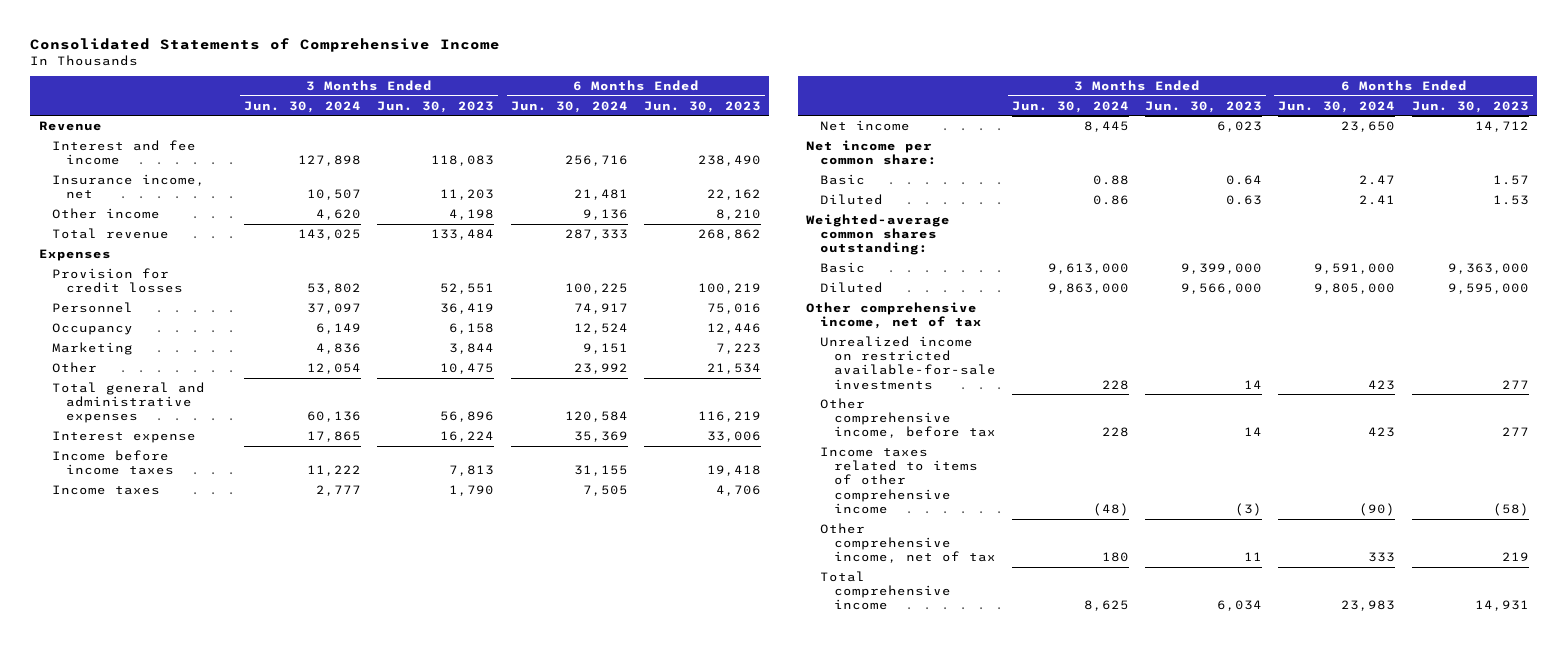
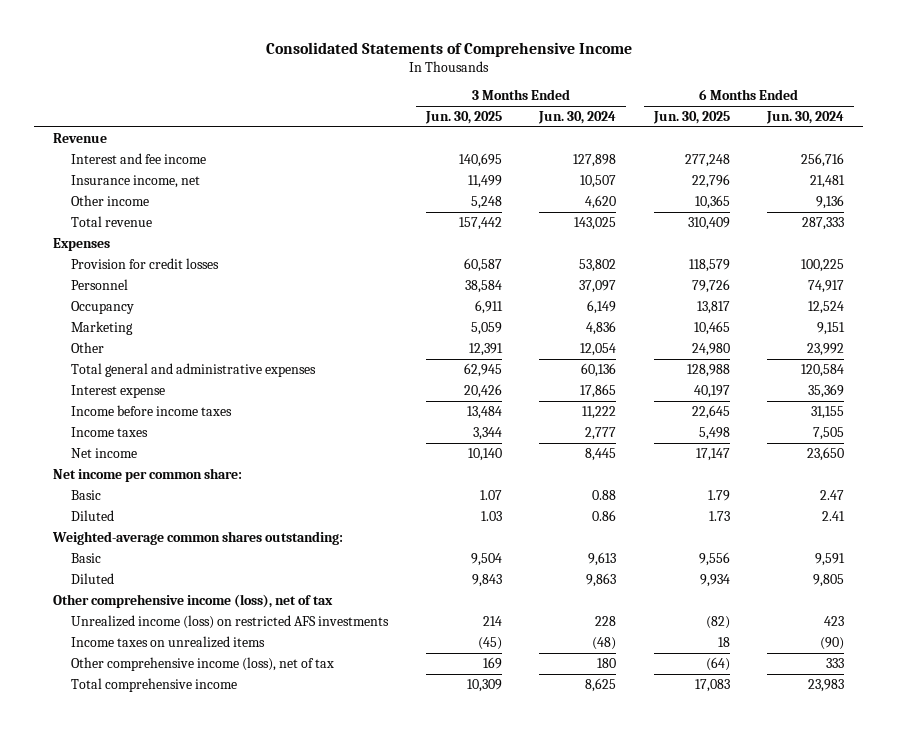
[377,100,495,113] Jun. 30, 2023 -> none
[643,100,761,113] Jun. 30, 2023 -> none
none -> [424,111,502,125] Jun. 30, 2025
none -> [652,111,730,125] Jun. 30, 2025
[820,397,996,439] Other comprehensive income, before tax -> none
[1048,262,1130,274] 9,613,000 -> [588,551,617,566] 9,613
[1314,262,1396,274] 9,591,000 -> [815,552,846,566] 9,591
[1048,282,1130,294] 9,863,000 -> [586,572,617,587] 9,863
[1314,282,1396,294] 9,805,000 -> [813,573,845,587] 9,805
[806,301,983,330] Other comprehensive income, net of tax -> [52,593,333,608] Other comprehensive income (loss), net of tax
[820,335,996,390] Unrealized income on restricted available-for-sale investments -> [71,614,390,629] Unrealized income (loss) on restricted AFS investments
[820,446,978,514] Income taxes related to items of other comprehensive income -> [71,635,266,648] Income taxes on unrealized items
[820,522,996,564] Other comprehensive income, net of tax -> [71,656,335,671] Other comprehensive income (loss), net of tax

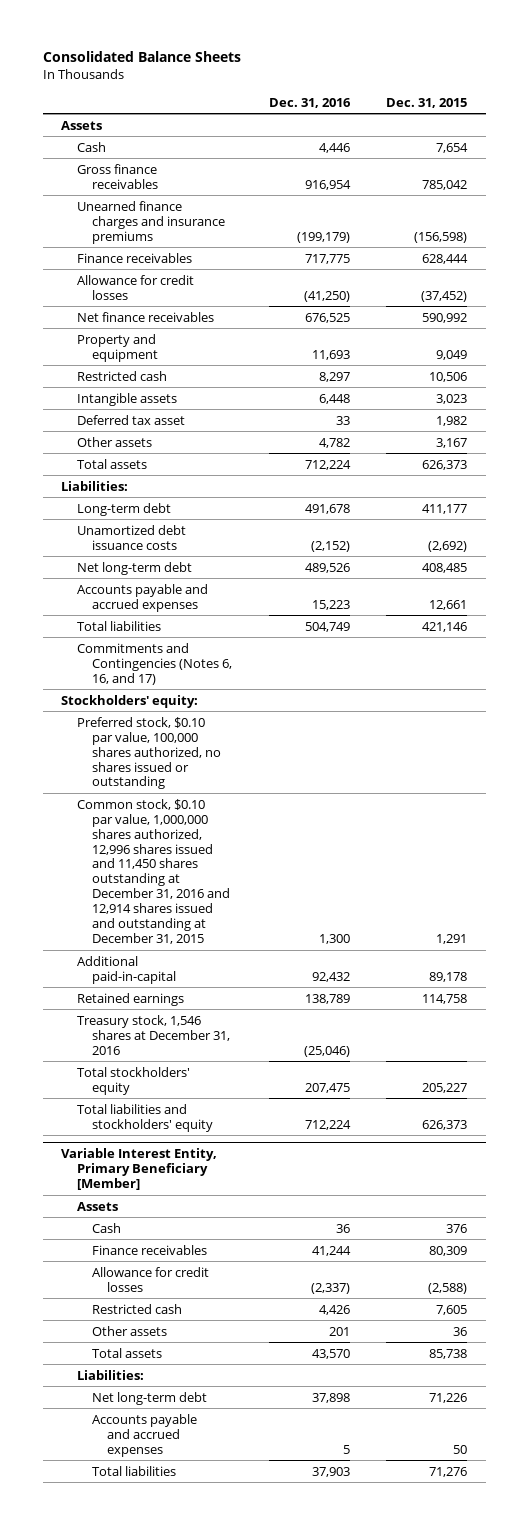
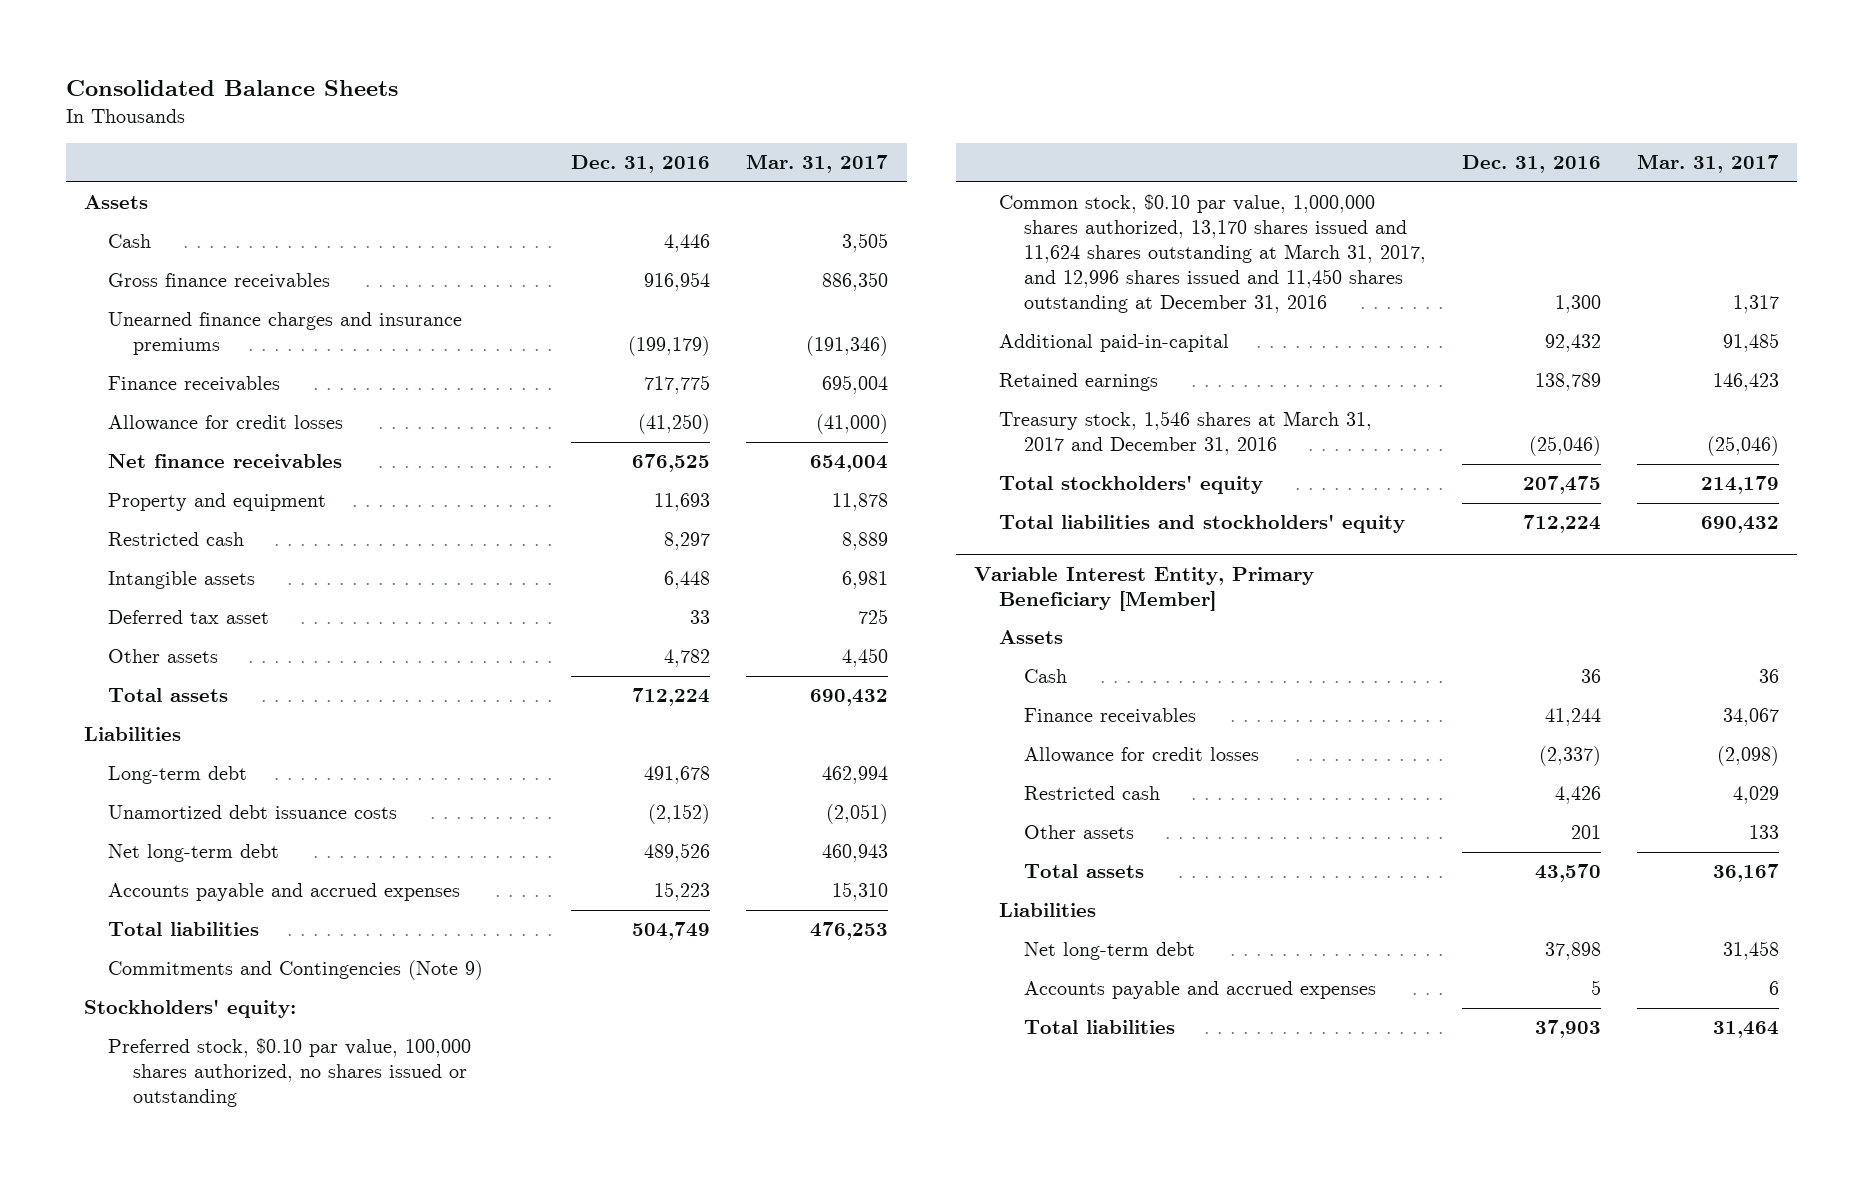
[386,97,468,108] Dec. 31, 2015 -> none
none -> [746,154,889,174] Mar. 31, 2017
[61,480,129,491] Liabilities: -> [83,727,181,742] Liabilities
[76,642,233,685] Commitments and Contingencies (Notes 6, 16, and 17) -> [108,960,484,981] Commitments and Contingencies (Note 9)
[76,798,231,945] Common stock, $0.10 par value, 1,000,000 shares authorized, 12,996 shares issued and 11,450 shares outstanding at December 31, 2016 and 12,914 shares issued and outstanding at December 31, 2015 -> [998,194,1426,314] Common stock, $0.10 par value, 1,000,000 shares authorized, 13,170 shares issued and 11,624 shares outstanding at March 31, 2017, and 12,996 shares issued and 11,450 shares outstanding at December 31, 2016
[76,1014,231,1055] Treasury stock, 1,546 shares at December 31, 2016 -> [998,411,1372,456] Treasury stock, 1,546 shares at March 31, 2017 and December 31, 2016
[76,1369,144,1380] Liabilities: -> [998,903,1096,918] Liabilities

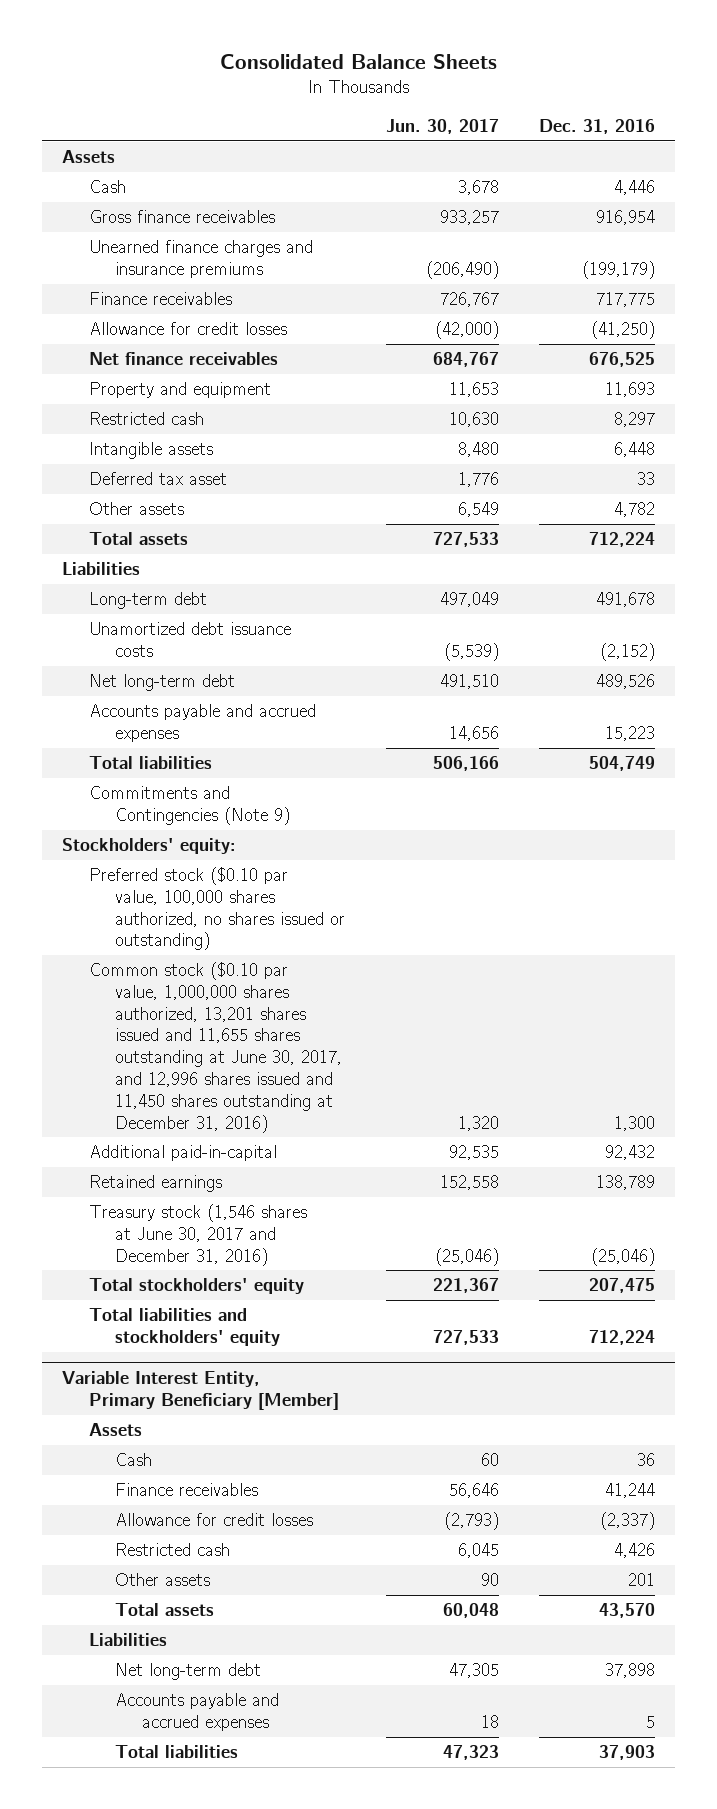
[746,154,889,174] Mar. 31, 2017 -> none
none -> [385,119,499,135] Jun. 30, 2017
[108,1038,472,1108] Preferred stock, $0.10 par value, 100,000 shares authorized, no shares issued or outstanding -> [88,867,346,951] Preferred stock ($0.10 par value, 100,000 shares authorized, no shares issued or outstanding)
[998,194,1426,314] Common stock, $0.10 par value, 1,000,000 shares authorized, 13,170 shares issued and 11,624 shares outstanding at March 31, 2017, and 12,996 shares issued and 11,450 shares outstanding at December 31, 2016 -> [88,962,343,1133] Common stock ($0.10 par value, 1,000,000 shares authorized, 13,201 shares issued and 11,655 shares outstanding at June 30, 2017, and 12,996 shares issued and 11,450 shares outstanding at December 31, 2016)
[998,411,1372,456] Treasury stock, 1,546 shares at March 31, 2017 and December 31, 2016 -> [88,1204,307,1266] Treasury stock (1,546 shares at June 30, 2017 and December 31, 2016)

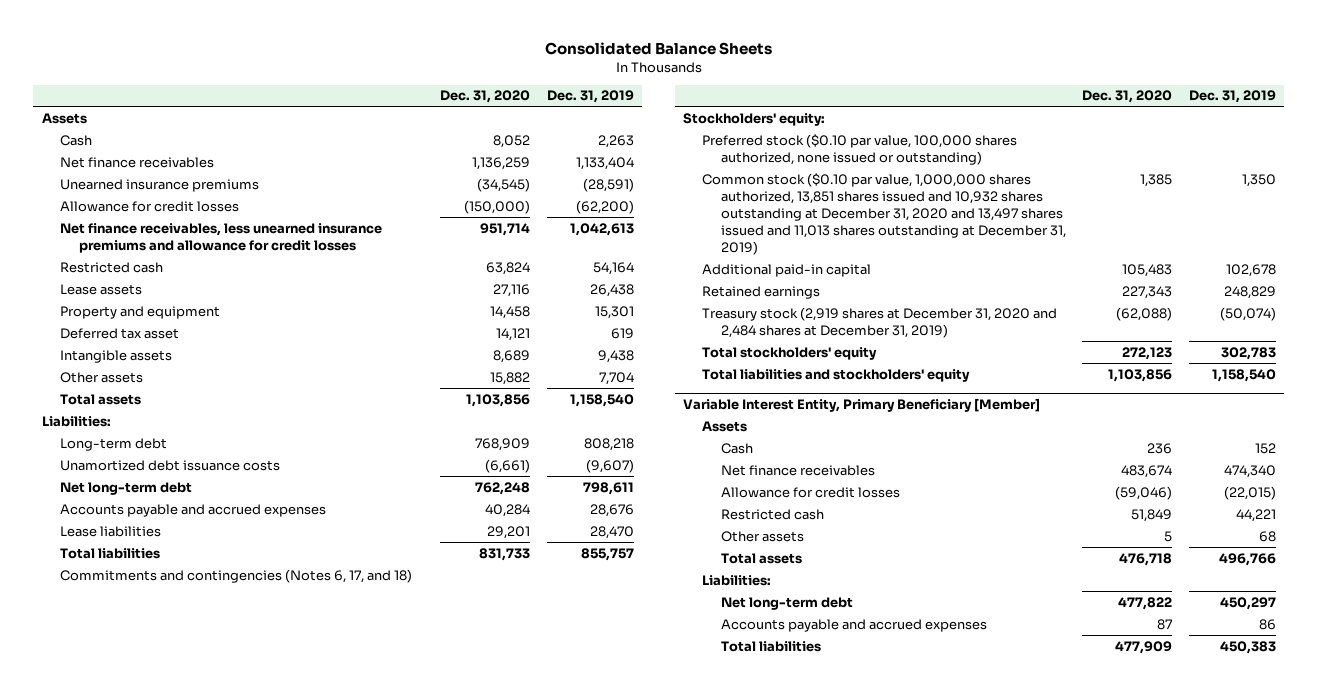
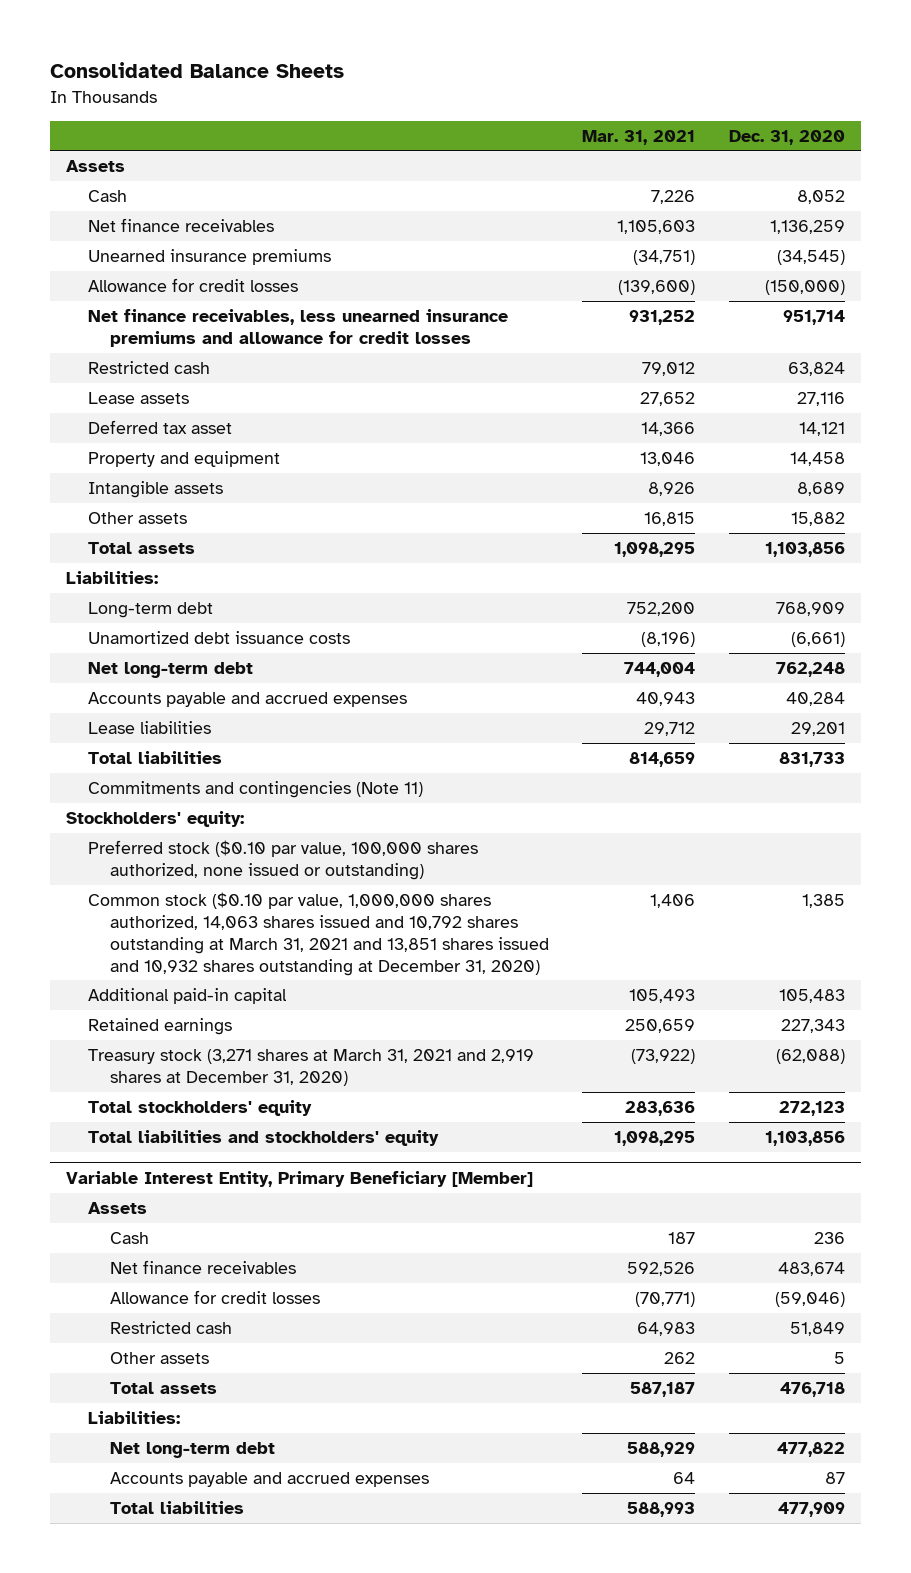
[546,90,634,104] Dec. 31, 2019 -> none
none -> [582,129,696,145] Mar. 31, 2021
[60,305,221,319] Property and equipment -> [88,450,281,467] Property and equipment
[60,568,413,583] Commitments and contingencies (Notes 6, 17, and 18) -> [88,780,424,798] Commitments and contingencies (Note 11)
[702,172,1066,255] Common stock ($0.10 par value, 1,000,000 shares authorized, 13,851 shares issued and 10,932 shares outstanding at December 31, 2020 and 13,497 shares issued and 11,013 shares outstanding at December 31, 2019) -> [88,891,550,976] Common stock ($0.10 par value, 1,000,000 shares authorized, 14,063 shares issued and 10,792 shares outstanding at March 31, 2021 and 13,851 shares issued and 10,932 shares outstanding at December 31, 2020)
[702,306,1058,338] Treasury stock (2,919 shares at December 31, 2020 and 2,484 shares at December 31, 2019) -> [88,1048,535,1086] Treasury stock (3,271 shares at March 31, 2021 and 2,919 shares at December 31, 2020)

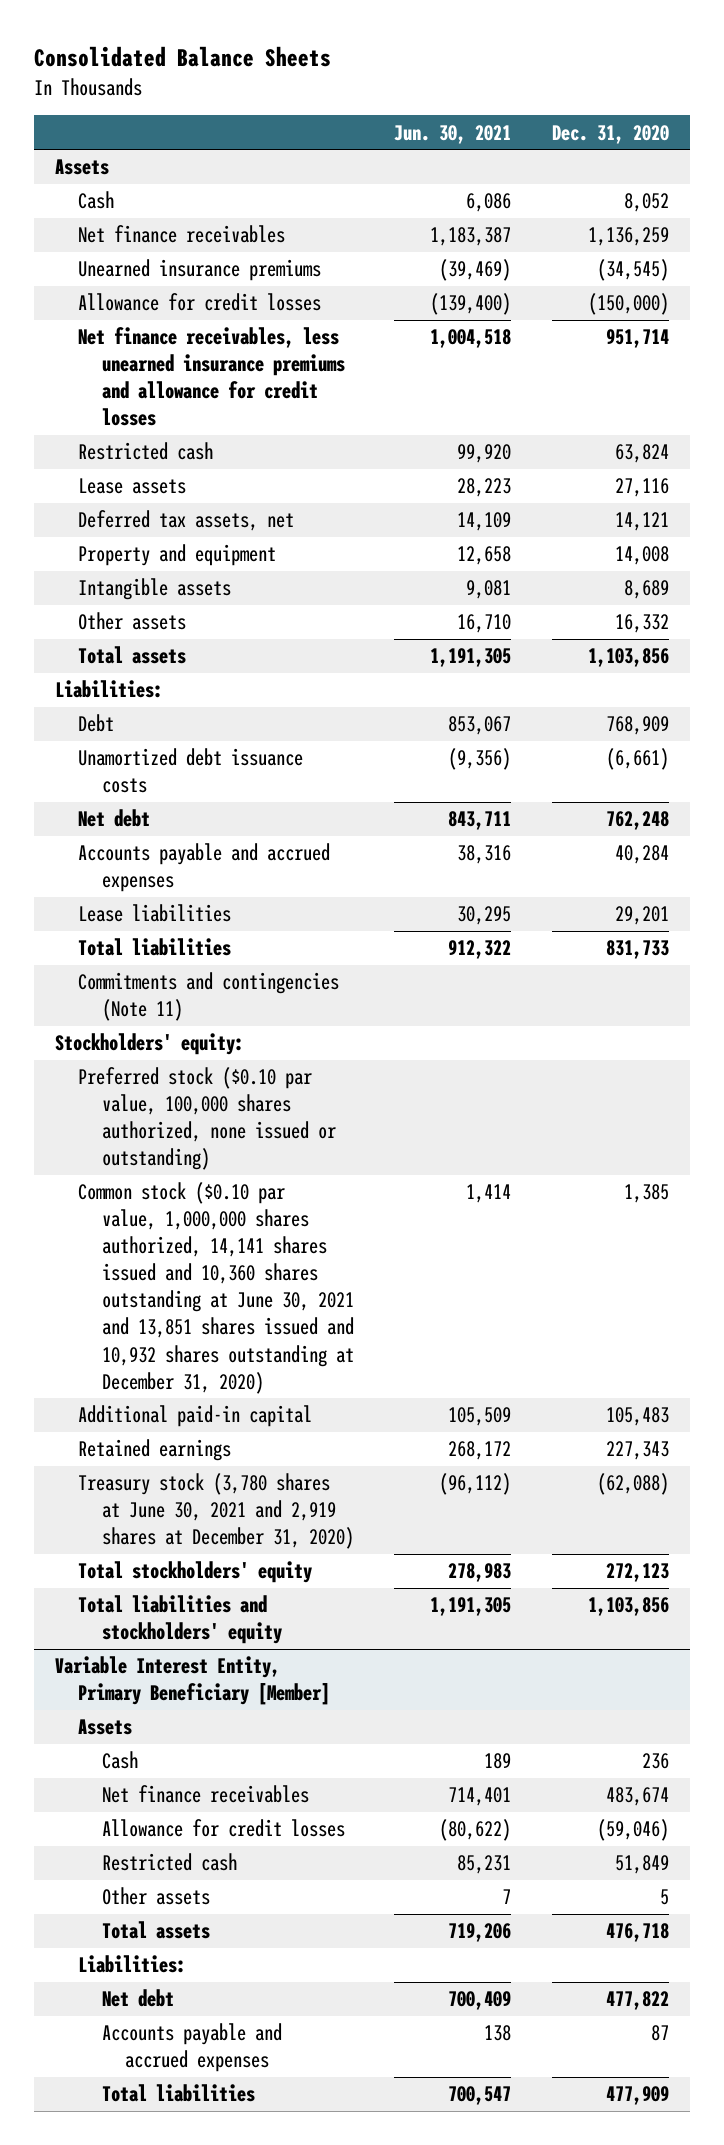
[582,129,696,145] Mar. 31, 2021 -> none
none -> [394,124,512,144] Jun. 30, 2021
[88,419,233,434] Deferred tax asset -> [78,510,295,532] Deferred tax assets, net
[789,451,845,466] 14,458 -> [615,546,670,566] 14,008
[790,511,845,526] 15,882 -> [615,614,670,634] 16,332
[88,601,214,618] Long-term debt -> [78,714,115,733] Debt
[88,661,254,678] Net long-term debt -> [78,809,151,828] Net debt
[88,891,550,976] Common stock ($0.10 par value, 1,000,000 shares authorized, 14,063 shares issued and 10,792 shares outstanding at March 31, 2021 and 13,851 shares issued and 10,932 shares outstanding at December 31, 2020) -> [78,1182,354,1394] Common stock ($0.10 par value, 1,000,000 shares authorized, 14,141 shares issued and 10,360 shares outstanding at June 30, 2021 and 13,851 shares issued and 10,932 shares outstanding at December 31, 2020)
[88,1048,535,1086] Treasury stock (3,271 shares at March 31, 2021 and 2,919 shares at December 31, 2020) -> [78,1473,354,1550] Treasury stock (3,780 shares at June 30, 2021 and 2,919 shares at December 31, 2020)
[110,1441,276,1458] Net long-term debt -> [101,1989,174,2008] Net debt

